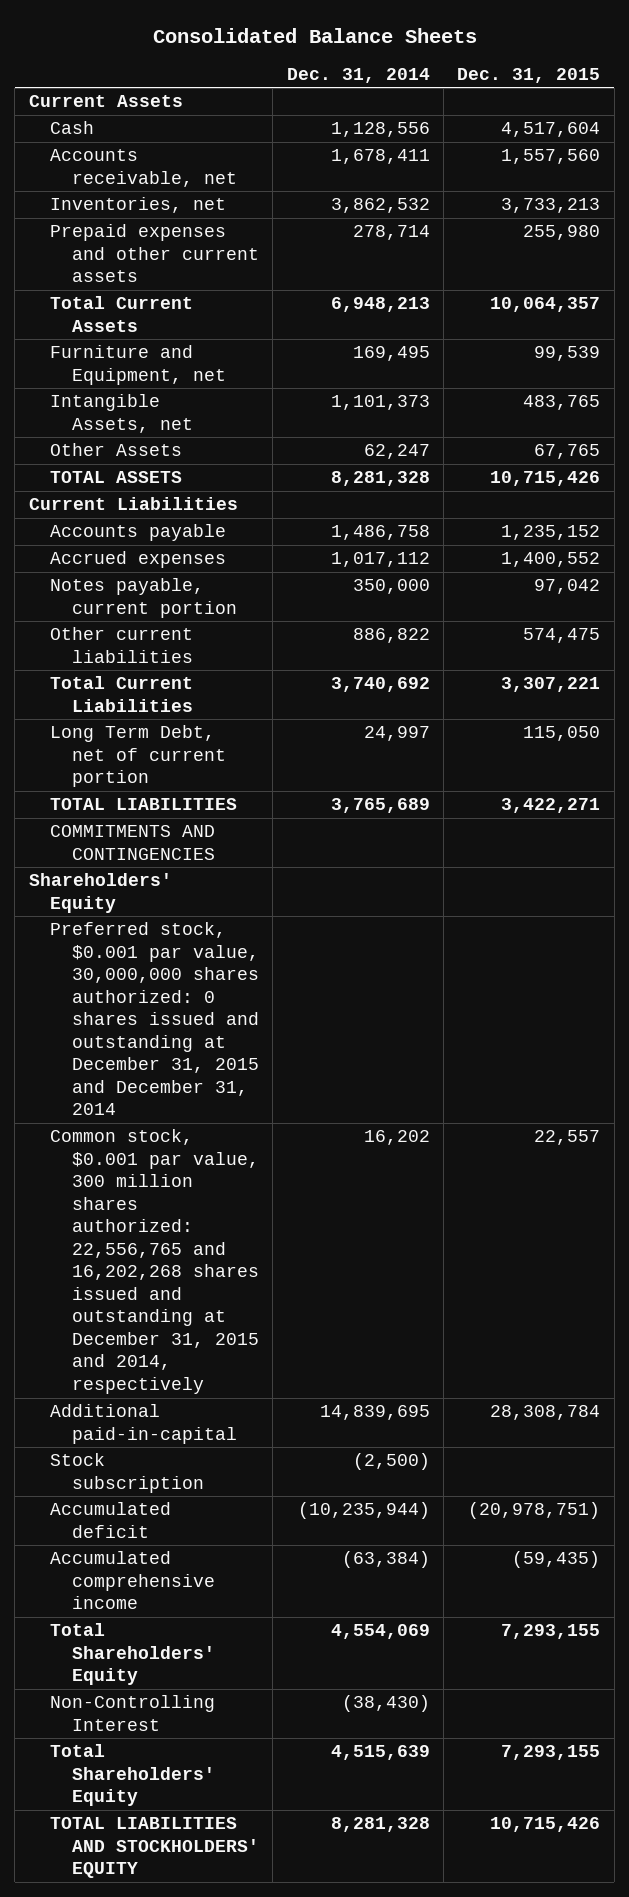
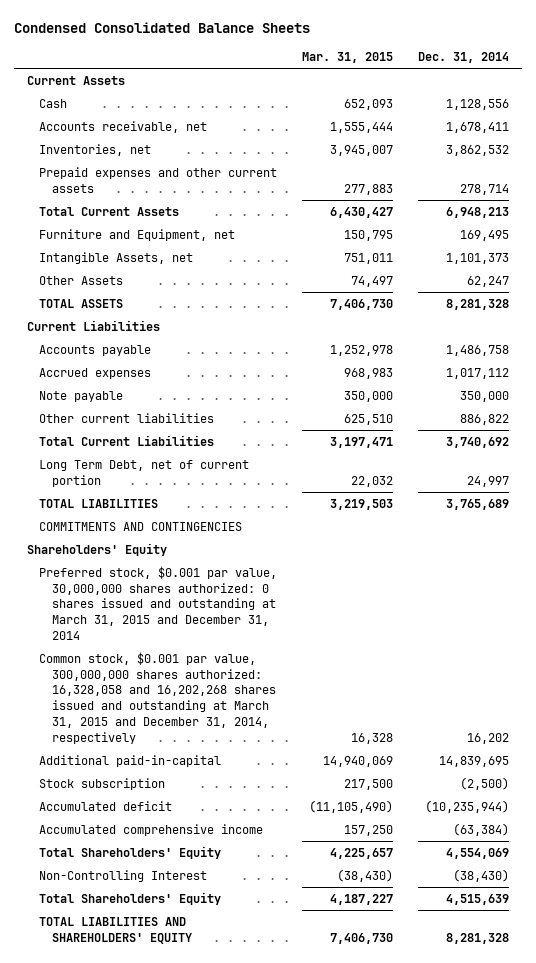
[152,27,477,43] Consolidated Balance Sheets -> [14,22,311,34] Condensed Consolidated Balance Sheets
[457,67,601,83] Dec. 31, 2015 -> none
none -> [302,52,394,64] Mar. 31, 2015
[50,578,237,618] Notes payable, current portion -> [39,390,124,402] Note payable
[50,922,259,1116] Preferred stock, $0.001 par value, 30,000,000 shares authorized: 0 shares issued and outstanding at December 31, 2015 and December 31, 2014 -> [39,565,278,640] Preferred stock, $0.001 par value, 30,000,000 shares authorized: 0 shares issued and outstanding at March 31, 2015 and December 31, 2014
[50,1129,259,1394] Common stock, $0.001 par value, 300 million shares authorized: 22,556,765 and 16,202,268 shares issued and outstanding at December 31, 2015 and 2014, respectively -> [39,651,276,744] Common stock, $0.001 par value, 300,000,000 shares authorized: 16,328,058 and 16,202,268 shares issued and outstanding at March 31, 2015 and December 31, 2014, respectively
[50,1817,259,1879] TOTAL LIABILITIES AND STOCKHOLDERS' EQUITY -> [39,916,192,944] TOTAL LIABILITIES AND SHAREHOLDERS' EQUITY

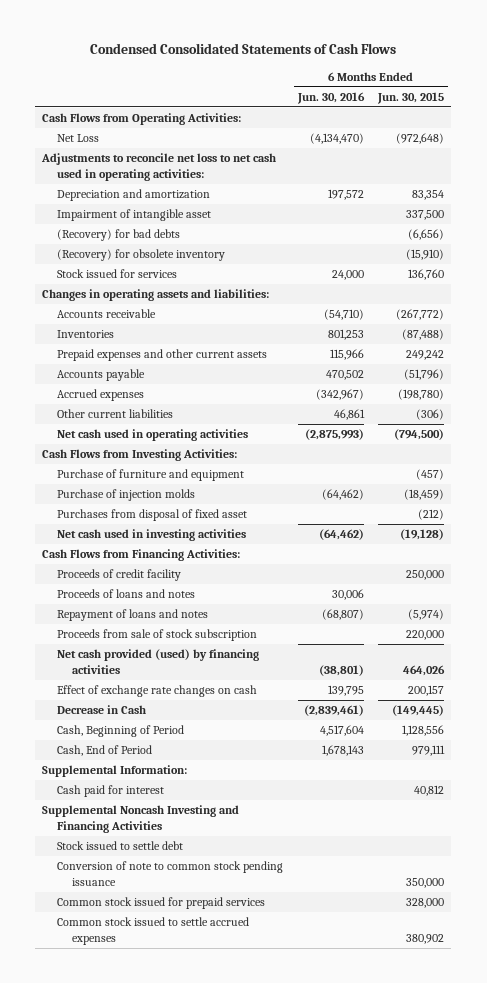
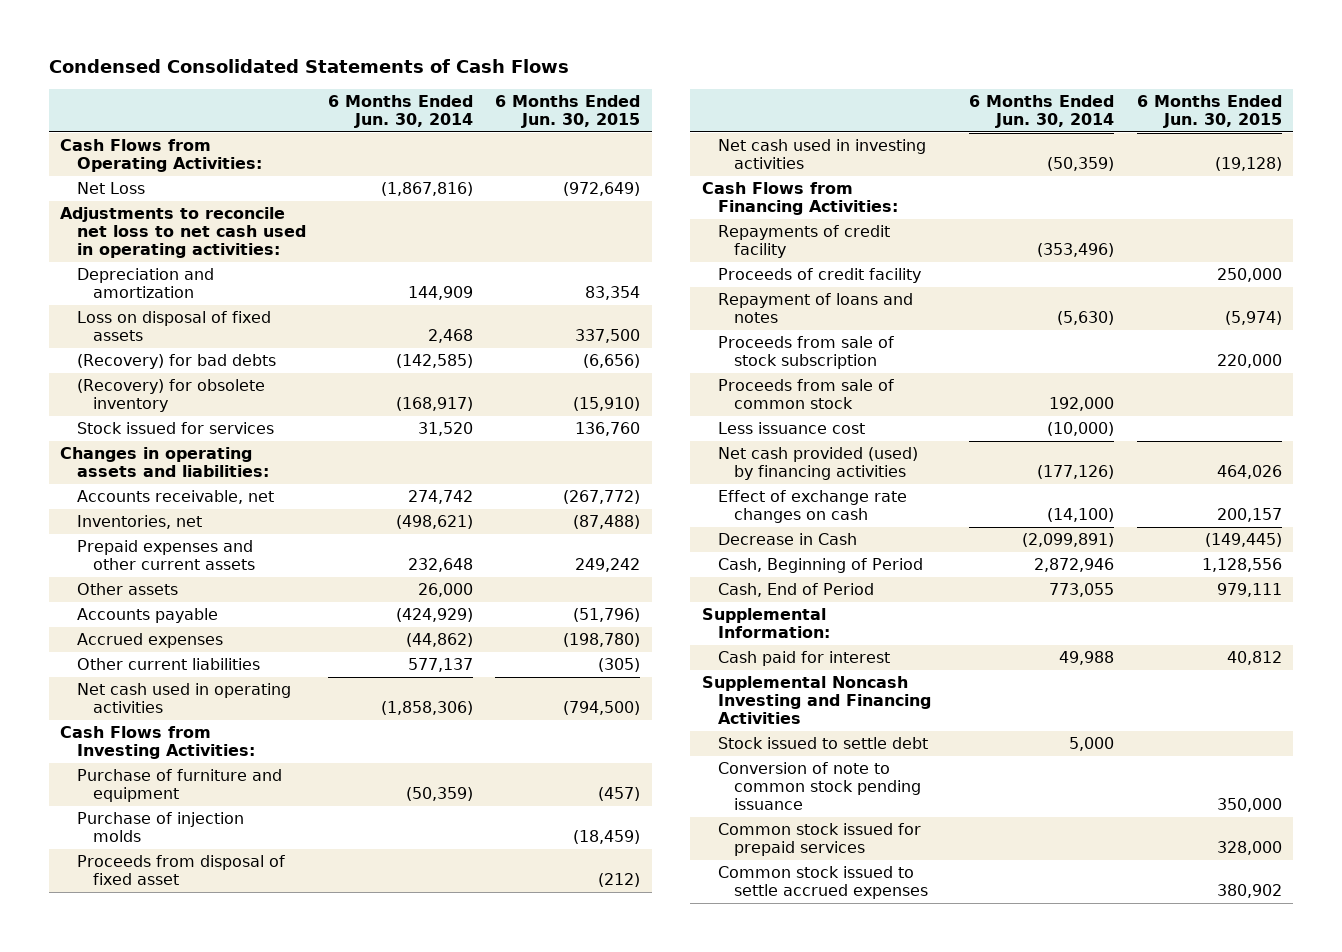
[296,92,365,105] Jun. 30, 2016 -> none
none -> [327,94,473,128] 6 Months Ended Jun. 30, 2014
[396,133,445,145] (972,648) -> [563,182,641,197] (972,649)
[57,209,212,222] Impairment of intangible asset -> [76,311,271,342] Loss on disposal of fixed assets
[57,309,157,319] Accounts receivable -> [76,490,274,505] Accounts receivable, net
[57,330,115,339] Inventories -> [76,515,202,530] Inventories, net
none -> [76,583,178,596] Other assets
[416,409,445,421] (306) -> [598,658,641,673] (305)
[57,509,248,522] Purchases from disposal of fixed asset -> [76,855,285,886] Proceeds from disposal of fixed asset
none -> [717,225,890,259] Repayments of credit facility
[57,589,196,599] Proceeds of loans and notes -> none
none -> [717,379,894,410] Proceeds from sale of common stock
none -> [717,422,865,435] Less issuance cost

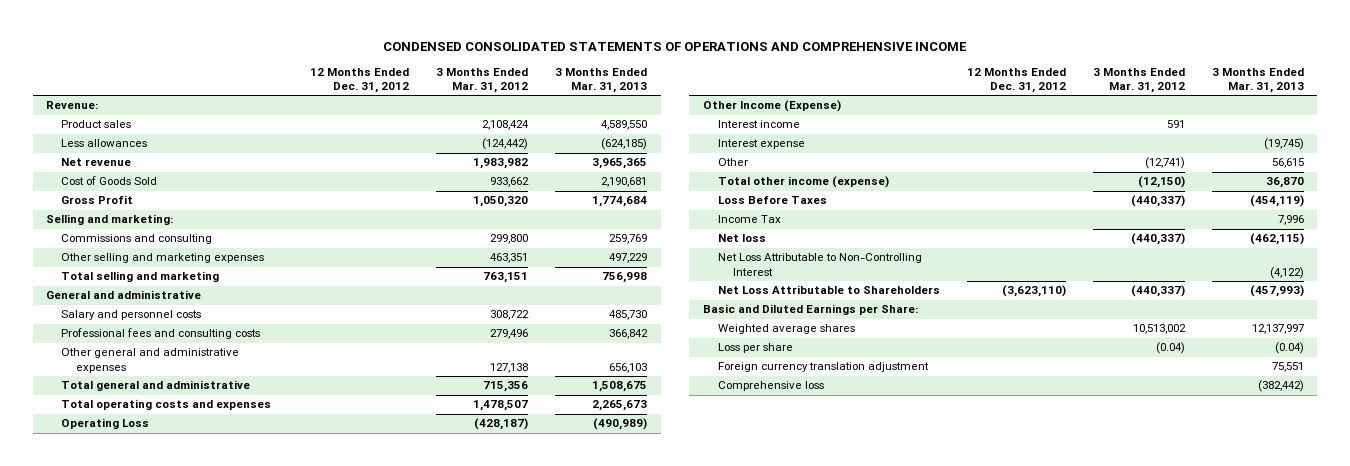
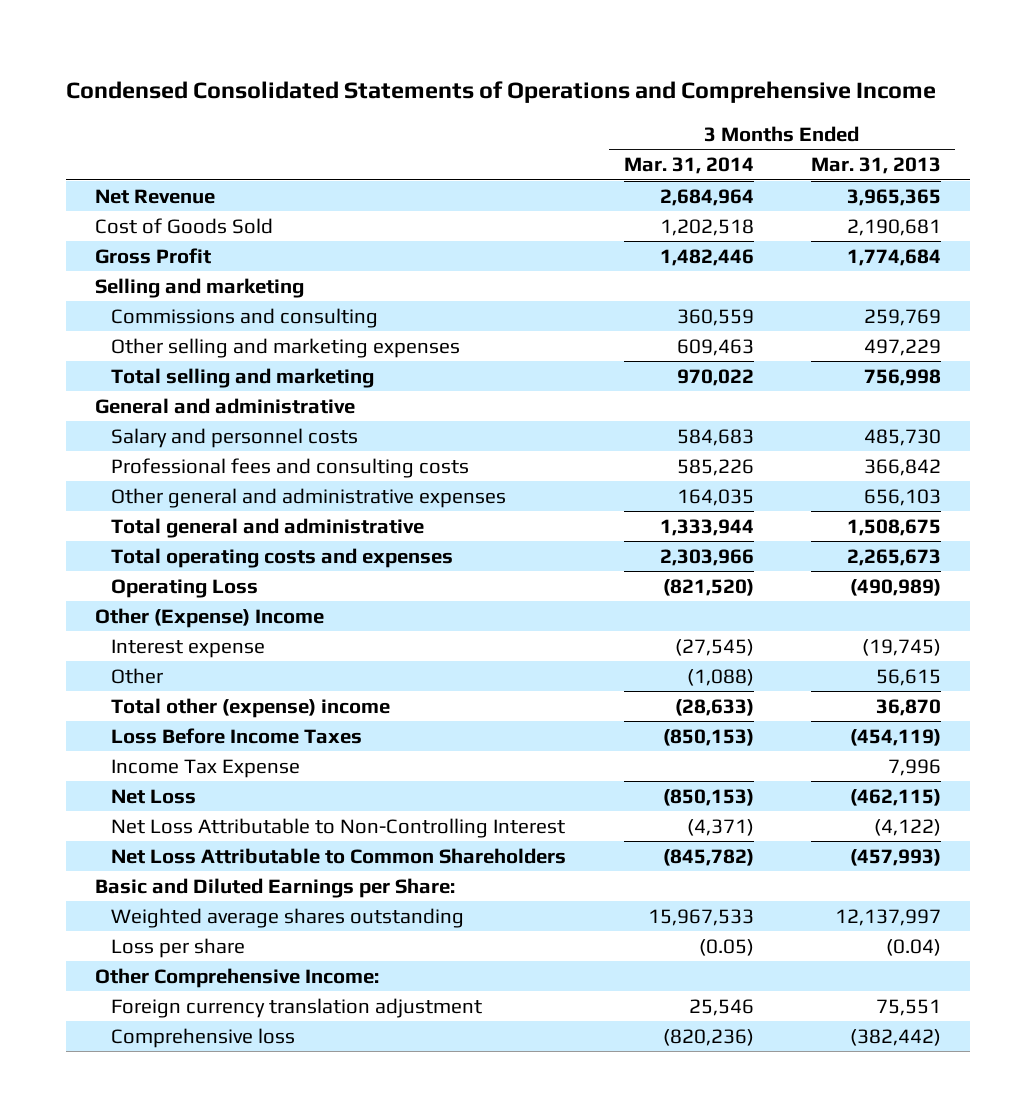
[382,41,967,51] CONDENSED CONSOLIDATED STATEMENTS OF OPERATIONS AND COMPREHENSIVE INCOME -> [66,81,937,104] Condensed Consolidated Statements of Operations and Comprehensive Income
[310,67,410,94] 12 Months Ended Dec. 31, 2012 -> none
[436,67,529,94] 3 Months Ended Mar. 31, 2012 -> none
none -> [623,157,754,175] Mar. 31, 2014
[46,101,99,110] Revenue: -> none
[61,120,132,129] Product sales -> none
[61,139,148,148] Less allowances -> none
[61,158,132,167] Net revenue -> [95,188,216,204] Net Revenue
[46,214,174,226] Selling and marketing: -> [95,277,305,298] Selling and marketing
[717,120,800,129] Interest income -> none
[702,100,841,113] Other Income (Expense) -> [95,607,325,628] Other (Expense) Income
[717,176,889,189] Total other income (expense) -> [111,697,391,718] Total other (expense) income
[717,196,827,205] Loss Before Taxes -> [111,727,363,744] Loss Before Income Taxes
[717,215,781,224] Income Tax -> [111,758,301,778] Income Tax Expense
[717,234,766,243] Net loss -> [111,788,197,804] Net Loss
[717,285,940,295] Net Loss Attributable to Shareholders -> [111,847,567,864] Net Loss Attributable to Common Shareholders
[717,324,855,335] Weighted average shares -> [111,907,465,928] Weighted average shares outstanding
none -> [95,967,380,988] Other Comprehensive Income:

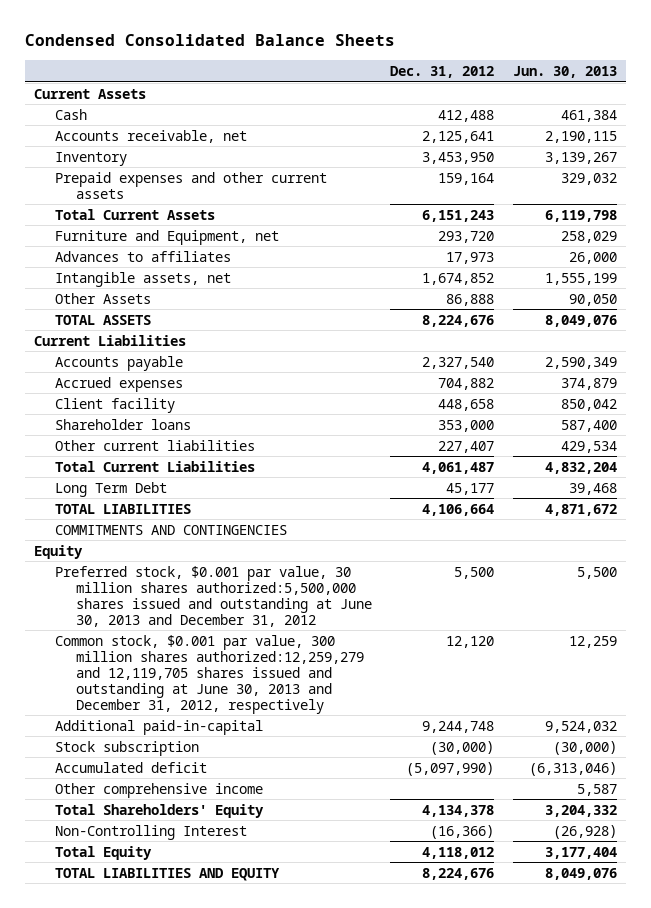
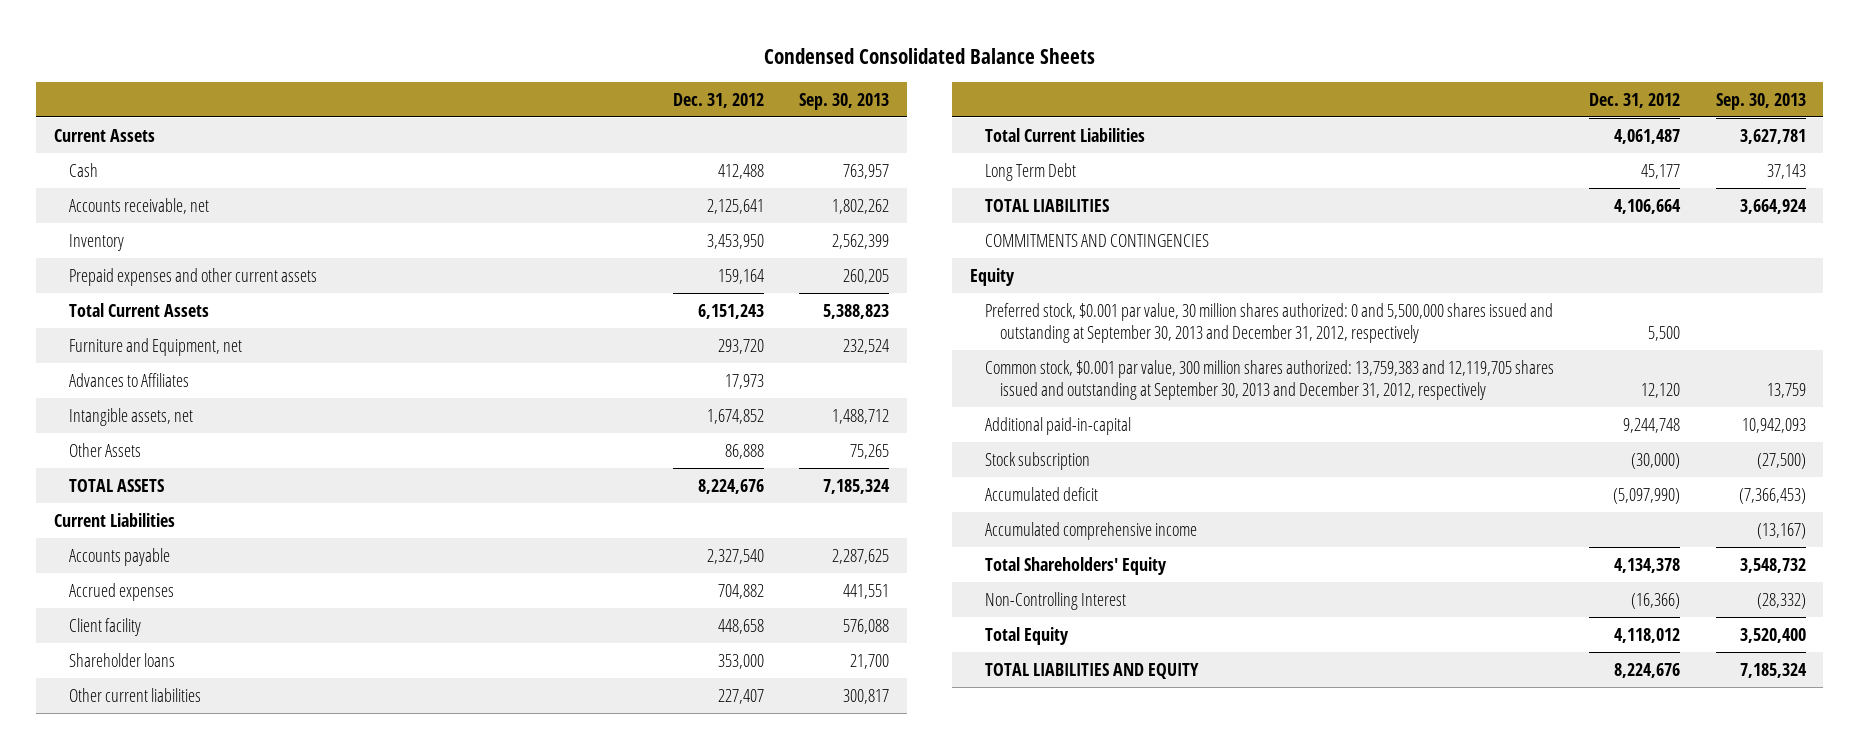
[512,65,617,78] Jun. 30, 2013 -> none
none -> [799,92,890,110] Sep. 30, 2013
[54,250,231,262] Advances to affiliates -> [68,372,189,387] Advances to Affiliates
[54,565,372,627] Preferred stock, $0.001 par value, 30 million shares authorized:5,500,000 shares issued and outstanding at June 30, 2013 and December 31, 2012 -> [985,302,1554,343] Preferred stock, $0.001 par value, 30 million shares authorized: 0 and 5,500,000 shares issued and outstanding at September 30, 2013 and December 31, 2012, respectively
[54,634,364,714] Common stock, $0.001 par value, 300 million shares authorized:12,259,279 and 12,119,705 shares issued and outstanding at June 30, 2013 and December 31, 2012, respectively -> [985,359,1555,400] Common stock, $0.001 par value, 300 million shares authorized: 13,759,383 and 12,119,705 shares issued and outstanding at September 30, 2013 and December 31, 2012, respectively
[54,782,263,798] Other comprehensive income -> [985,521,1198,540] Accumulated comprehensive income

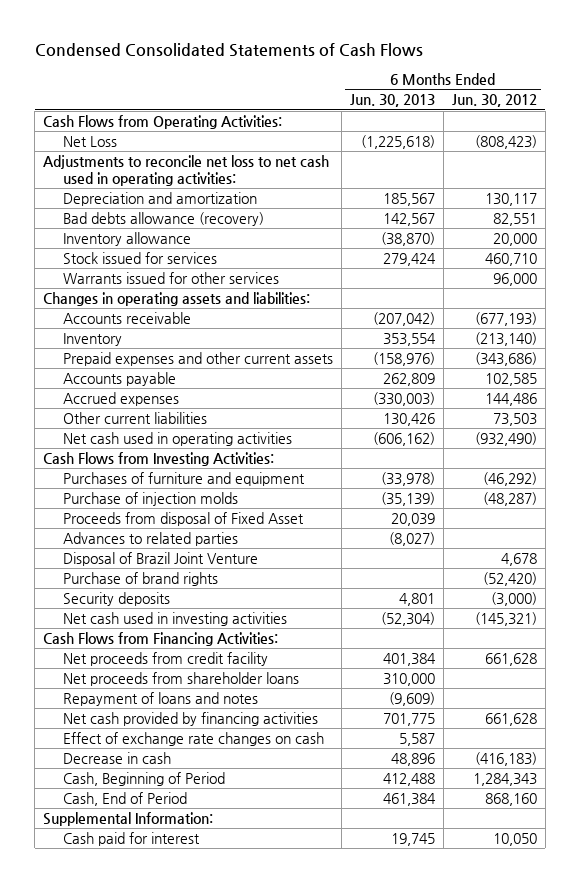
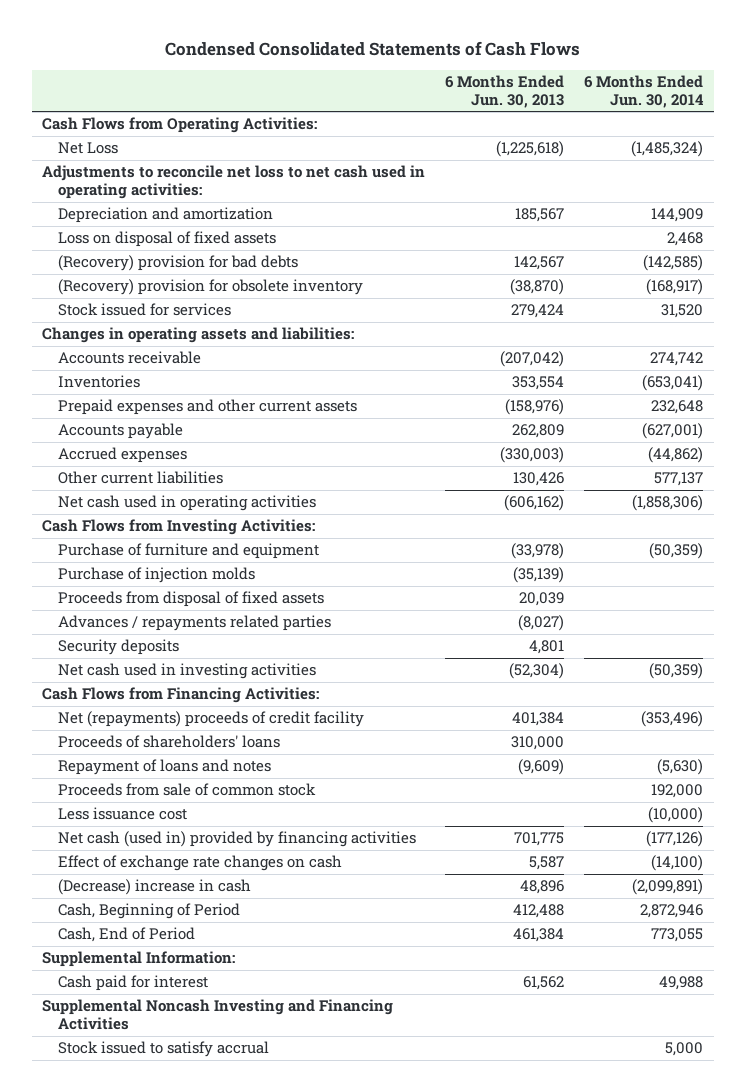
[451,94,537,108] Jun. 30, 2012 -> none
none -> [584,74,705,108] 6 Months Ended Jun. 30, 2014
none -> [57,231,276,248] Loss on disposal of fixed assets
[62,211,264,226] Bad debts allowance (recovery) -> [57,255,298,272] (Recovery) provision for bad debts
[62,231,191,246] Inventory allowance -> [57,279,363,296] (Recovery) provision for obsolete inventory
[62,271,279,284] Warrants issued for other services -> none
[62,332,122,346] Inventory -> [57,375,140,389] Inventories
[62,471,305,486] Purchases of furniture and equipment -> [57,543,319,560] Purchase of furniture and equipment
[62,551,258,566] Disposal of Brazil Joint Venture -> none
[62,571,218,586] Purchase of brand rights -> none
[62,511,304,526] Proceeds from disposal of Fixed Asset -> [57,591,324,608] Proceeds from disposal of fixed assets
[62,531,238,546] Advances to related parties -> [57,615,331,632] Advances / repayments related parties
[62,651,268,666] Net proceeds from credit facility -> [57,711,364,728] Net (repayments) proceeds of credit facility
[62,671,299,686] Net proceeds from shareholder loans -> [57,735,280,749] Proceeds of shareholders' loans
none -> [57,783,316,797] Proceeds from sale of common stock
none -> [57,807,187,821] Less issuance cost
[62,711,318,726] Net cash provided by financing activities -> [57,831,416,848] Net cash (used in) provided by financing activities
[62,751,171,764] Decrease in cash -> [57,879,251,896] (Decrease) increase in cash
[390,832,435,846] 19,745 -> [523,976,565,991] 61,562
none -> [41,999,393,1031] Supplemental Noncash Investing and Financing Activities
none -> [57,1041,269,1058] Stock issued to satisfy accrual

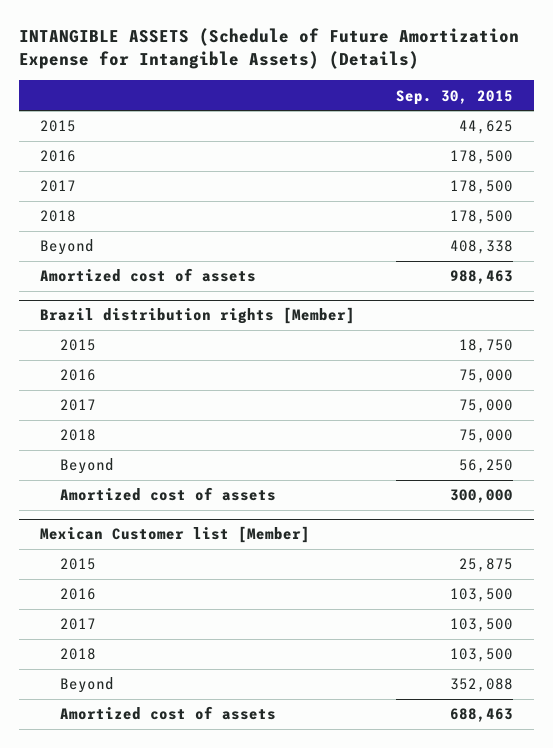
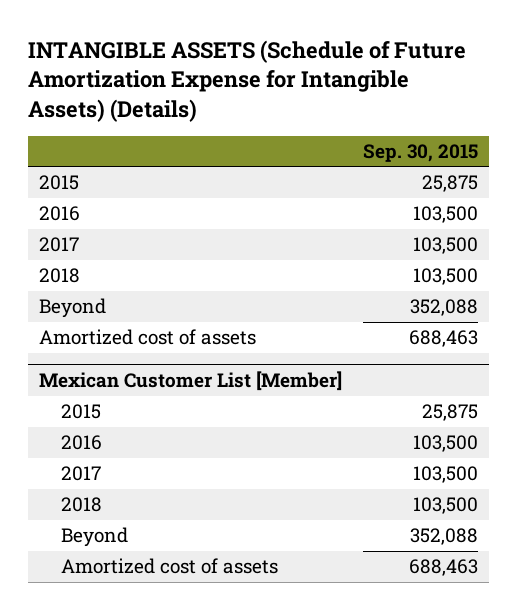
[39,120,76,133] 2015 -> none
[39,150,76,163] 2016 -> none
[39,180,76,193] 2017 -> none
[39,210,76,223] 2018 -> none
[39,239,94,256] Beyond -> none
[39,268,256,283] Amortized cost of assets -> none
[39,307,355,325] Brazil distribution rights [Member] -> none
[59,339,96,352] 2015 -> none
[59,369,96,382] 2016 -> none
[59,399,96,412] 2017 -> none
[59,429,96,442] 2018 -> none
[59,458,114,475] Beyond -> none
[59,487,276,502] Amortized cost of assets -> none
[39,526,310,544] Mexican Customer list [Member] -> none
none -> [38,371,342,392] Mexican Customer List [Member]
none -> [61,404,102,420] 2015
none -> [61,435,103,451] 2016
none -> [61,466,102,482] 2017
none -> [61,497,103,513] 2018
none -> [61,527,129,548] Beyond
none -> [61,558,279,575] Amortized cost of assets

